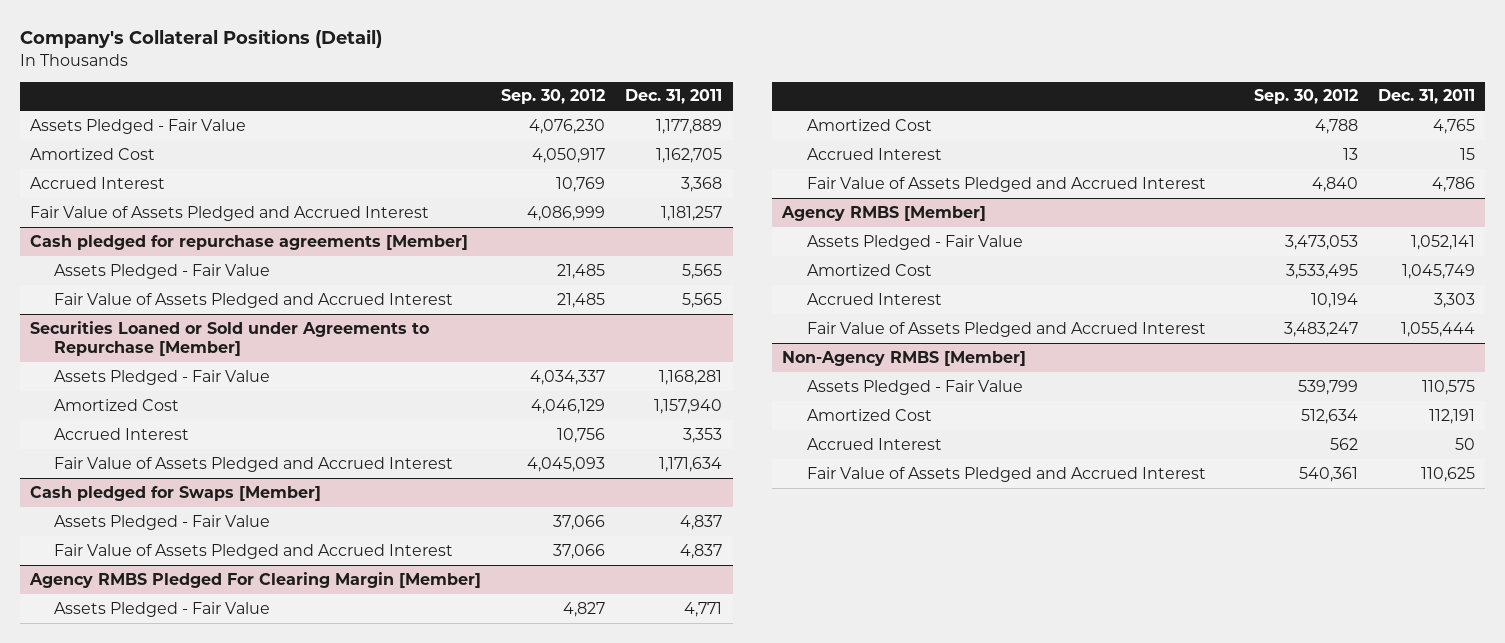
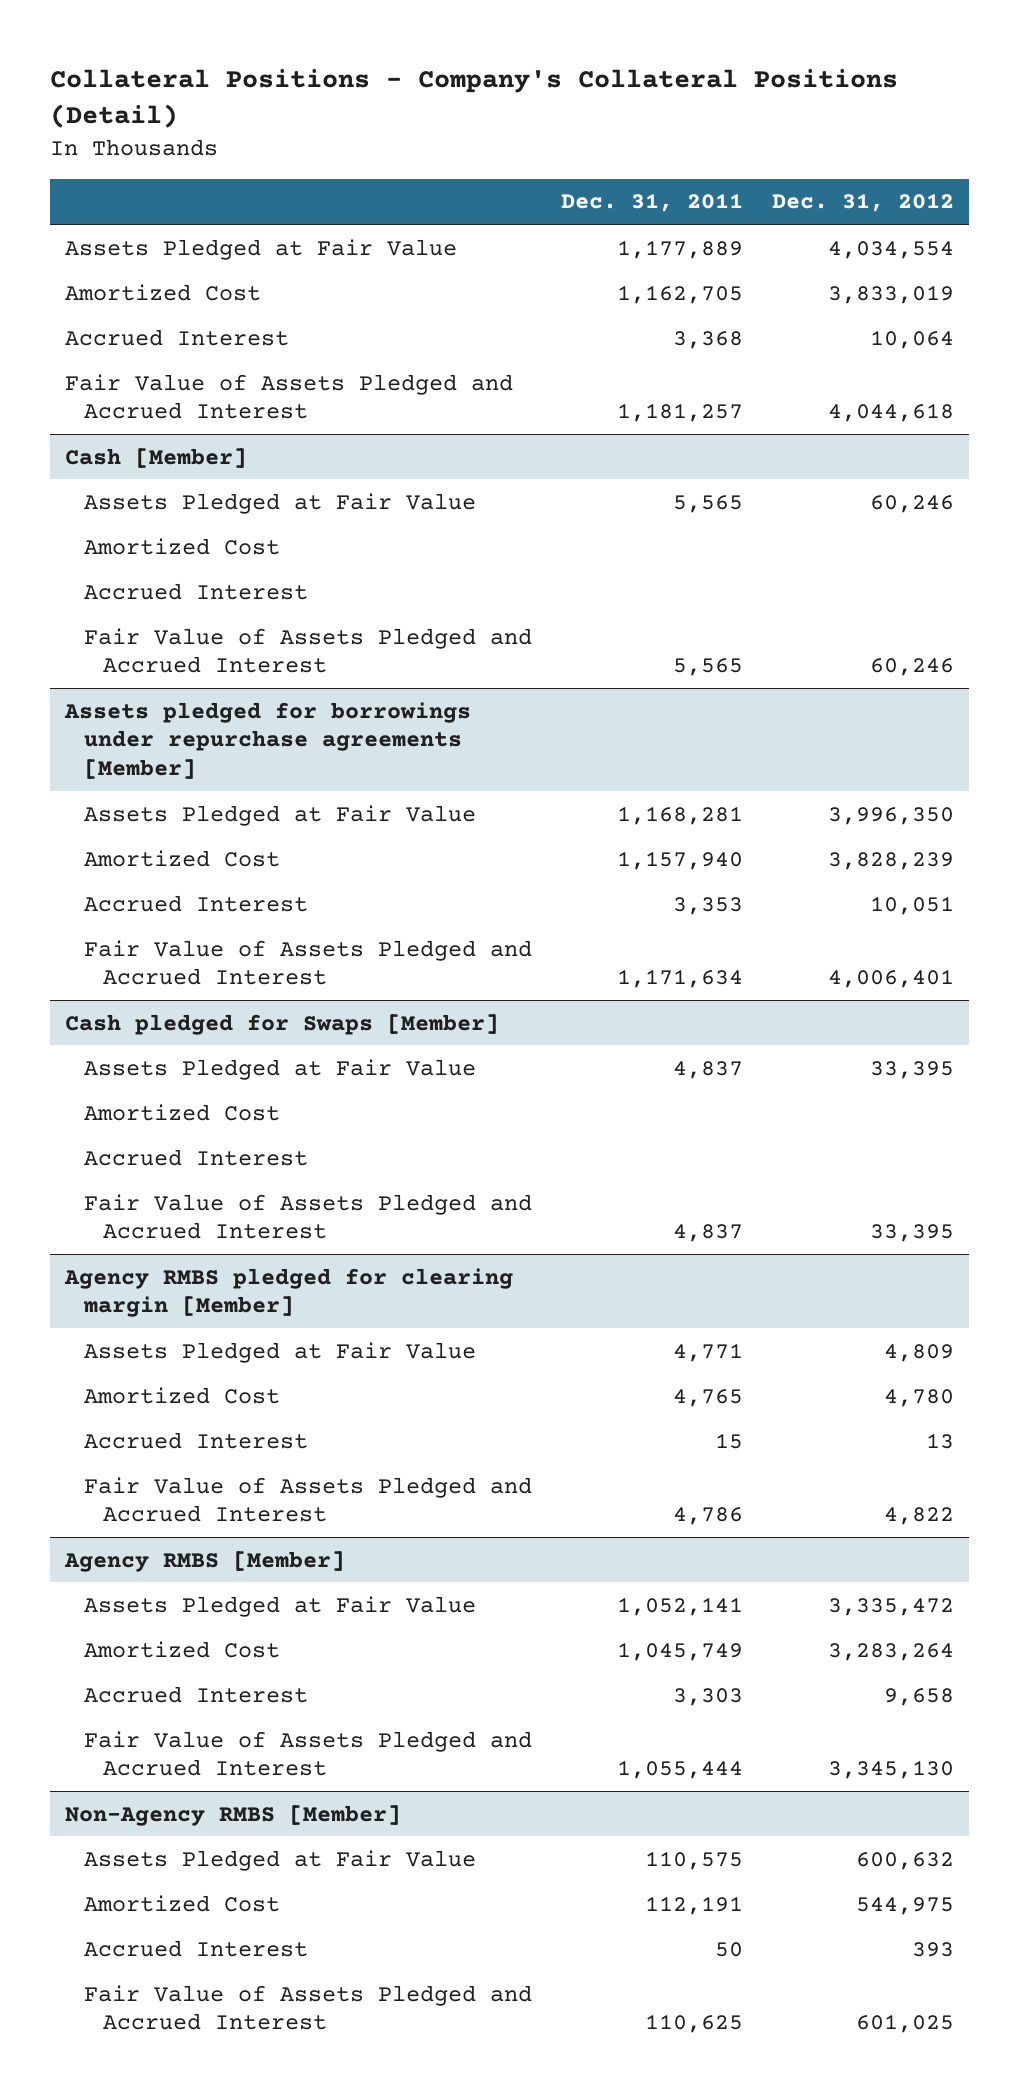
[19,29,382,49] Company's Collateral Positions (Detail) -> [50,68,899,129] Collateral Positions - Company's Collateral Positions (Detail)
[501,89,606,105] Sep. 30, 2012 -> none
none -> [772,193,955,213] Dec. 31, 2012
[29,118,246,134] Assets Pledged - Fair Value -> [64,238,457,260] Assets Pledged at Fair Value
[29,234,468,250] Cash pledged for repurchase agreements [Member] -> none
none -> [64,447,247,468] Cash [Member]
[54,263,271,279] Assets Pledged - Fair Value -> [83,492,476,514] Assets Pledged at Fair Value
none -> [83,537,280,555] Amortized Cost
none -> [83,582,308,600] Accrued Interest
[29,320,429,357] Securities Loaned or Sold under Agreements to Repurchase [Member] -> none
none -> [63,701,471,780] Assets pledged for borrowings under repurchase agreements [Member]
[54,369,271,385] Assets Pledged - Fair Value -> [83,804,476,826] Assets Pledged at Fair Value
[54,514,271,530] Assets Pledged - Fair Value -> [83,1058,476,1080] Assets Pledged at Fair Value
none -> [83,1103,280,1121] Amortized Cost
none -> [83,1148,308,1166] Accrued Interest
[28,571,481,588] Agency RMBS Pledged For Clearing Margin [Member] -> [63,1267,513,1318] Agency RMBS pledged for clearing margin [Member]
[54,601,271,617] Assets Pledged - Fair Value -> [83,1341,476,1363] Assets Pledged at Fair Value
[806,234,1023,250] Assets Pledged - Fair Value -> [83,1595,476,1617] Assets Pledged at Fair Value
[806,379,1023,395] Assets Pledged - Fair Value -> [83,1849,476,1871] Assets Pledged at Fair Value

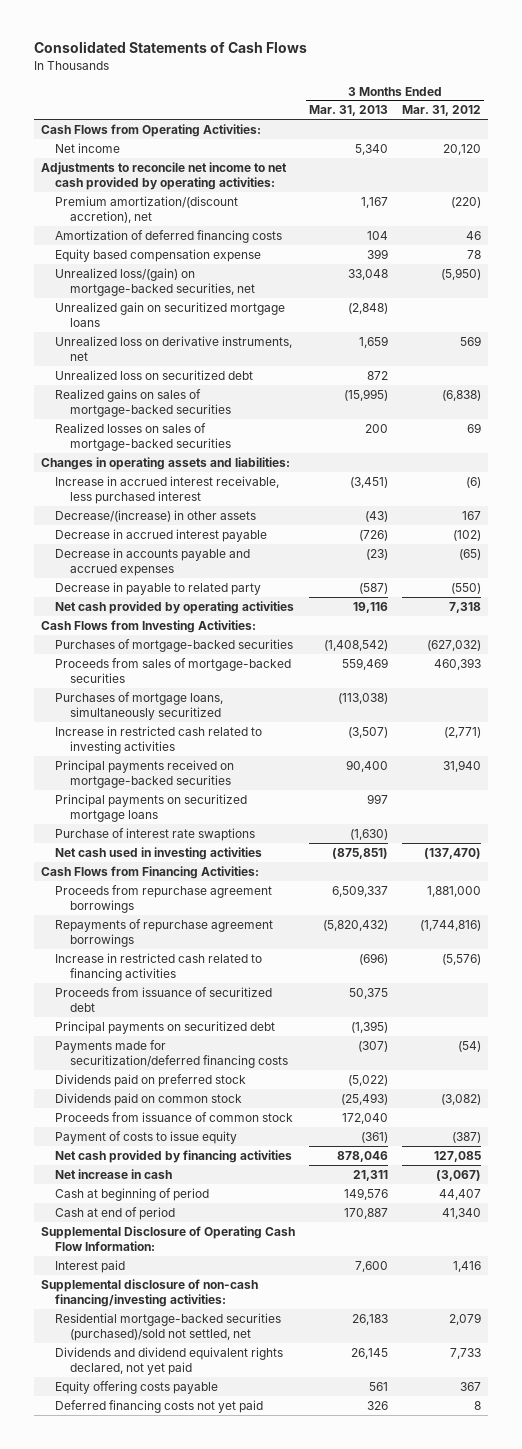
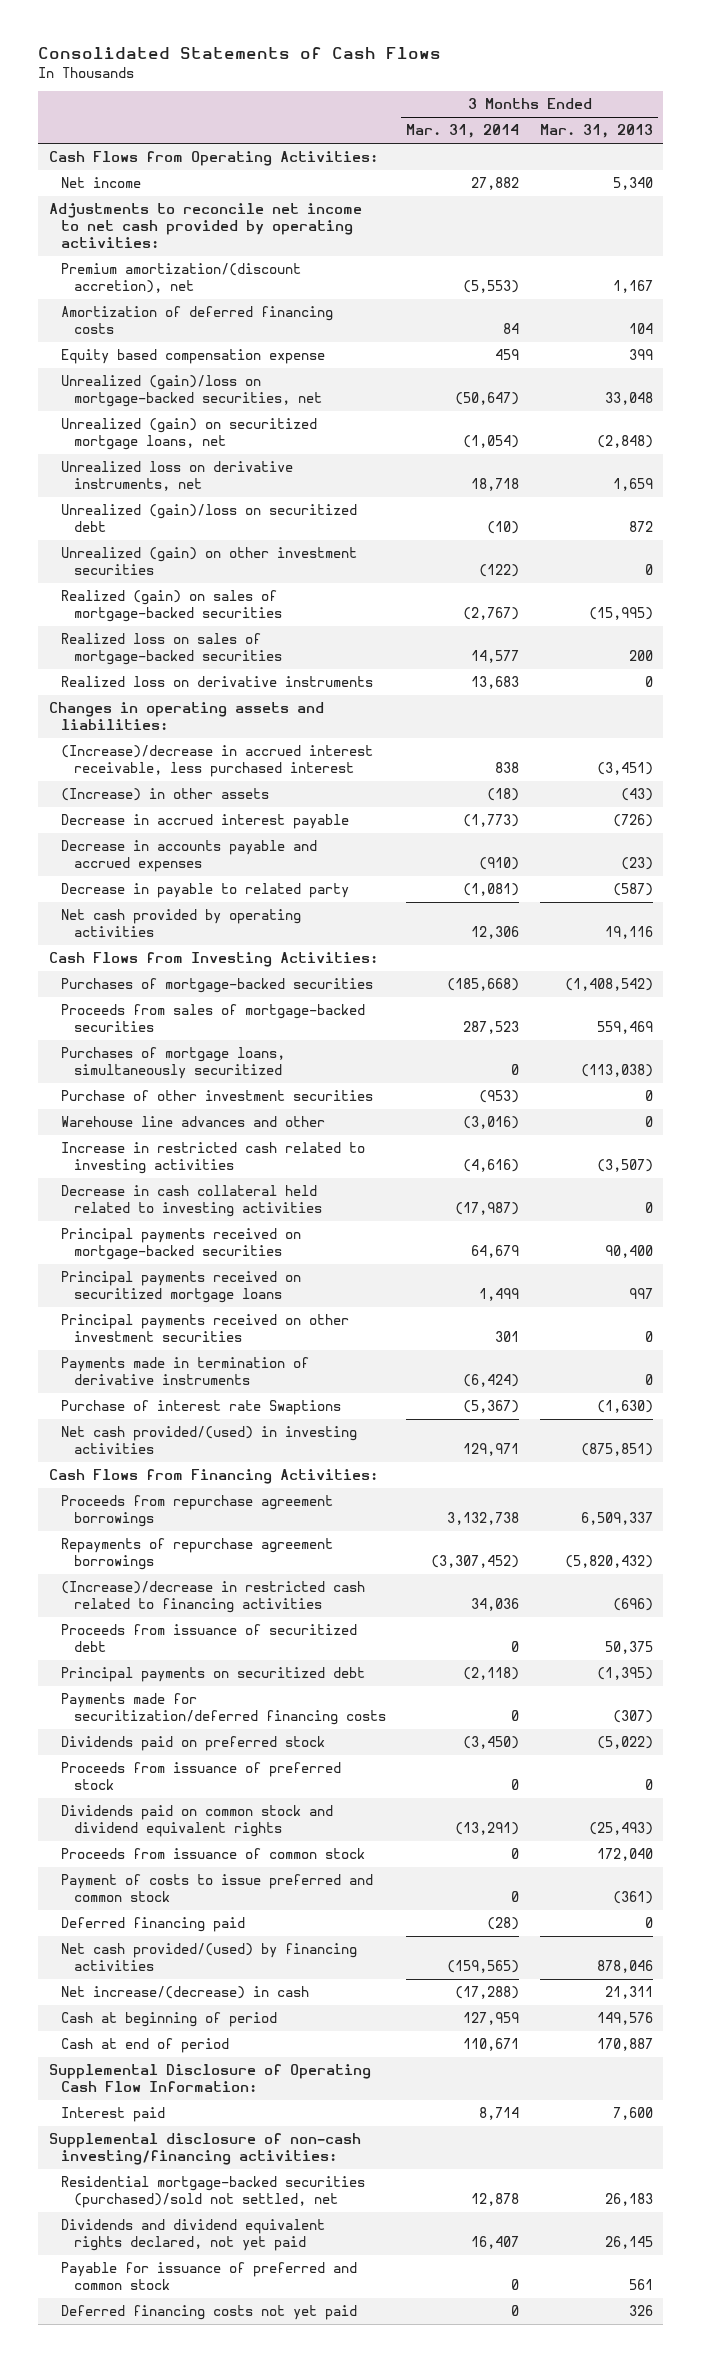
[401,105,481,117] Mar. 31, 2012 -> none
none -> [406,124,520,139] Mar. 31, 2014
[55,267,255,297] Unrealized loss/(gain) on mortgage-backed securities, net -> [61,375,322,408] Unrealized (gain)/loss on mortgage-backed securities, net
[55,301,286,328] Unrealized gain on securitized mortgage loans -> [61,418,318,451] Unrealized (gain) on securitized mortgage loans, net
[55,369,254,380] Unrealized loss on securitized debt -> [61,504,358,533] Unrealized (gain)/loss on securitized debt
none -> [61,547,358,576] Unrealized (gain) on other investment securities
[55,388,231,418] Realized gains on sales of mortgage-backed securities -> [61,590,282,623] Realized (gain) on sales of mortgage-backed securities
[55,422,231,452] Realized losses on sales of mortgage-backed securities -> [61,633,282,666] Realized loss on sales of mortgage-backed securities
none -> [61,676,374,688] Realized loss on derivative instruments
[55,475,280,505] Increase in accrued interest receivable, less purchased interest -> [61,745,374,778] (Increase)/decrease in accrued interest receivable, less purchased interest
[55,509,257,522] Decrease/(increase) in other assets -> [61,788,270,802] (Increase) in other assets
none -> [61,1090,374,1102] Purchase of other investment securities
none -> [61,1116,326,1128] Warehouse line advances and other
none -> [61,1185,322,1218] Decrease in cash collateral held related to investing activities
[55,793,248,823] Principal payments on securitized mortgage loans -> [61,1271,302,1304] Principal payments received on securitized mortgage loans
none -> [61,1314,350,1343] Principal payments received on other investment securities
none -> [61,1357,310,1386] Payments made in termination of derivative instruments
[55,827,256,841] Purchase of interest rate swaptions -> [61,1400,342,1416] Purchase of interest rate Swaptions
[55,846,263,860] Net cash used in investing activities -> [61,1426,358,1455] Net cash provided/(used) in investing activities
[55,952,263,982] Increase in restricted cash related to financing activities -> [61,1581,366,1614] (Increase)/decrease in restricted cash related to financing activities
none -> [61,1762,342,1791] Proceeds from issuance of preferred stock
[55,1092,243,1106] Dividends paid on common stock -> [61,1805,334,1838] Dividends paid on common stock and dividend equivalent rights
[55,1130,238,1144] Payment of costs to issue equity -> [61,1874,374,1903] Payment of costs to issue preferred and common stock
none -> [61,1917,246,1933] Deferred financing paid
[55,1149,293,1163] Net cash provided by financing activities -> [61,1943,358,1972] Net cash provided/(used) by financing activities
[55,1168,173,1179] Net increase in cash -> [61,1986,310,2000] Net increase/(decrease) in cash
[41,1278,259,1308] Supplemental disclosure of non-cash financing/investing activities: -> [48,2133,361,2166] Supplemental disclosure of non-cash investing/financing activities:
[55,1380,219,1394] Equity offering costs payable -> [61,2262,358,2291] Payable for issuance of preferred and common stock

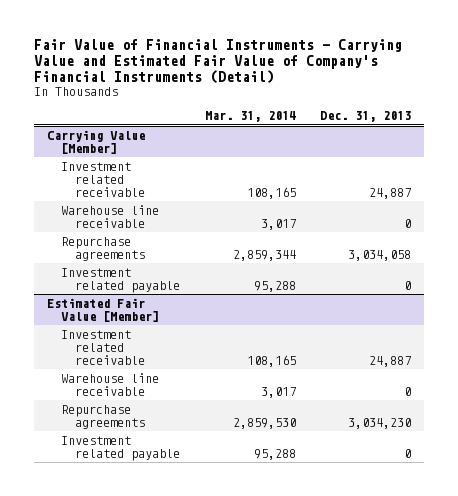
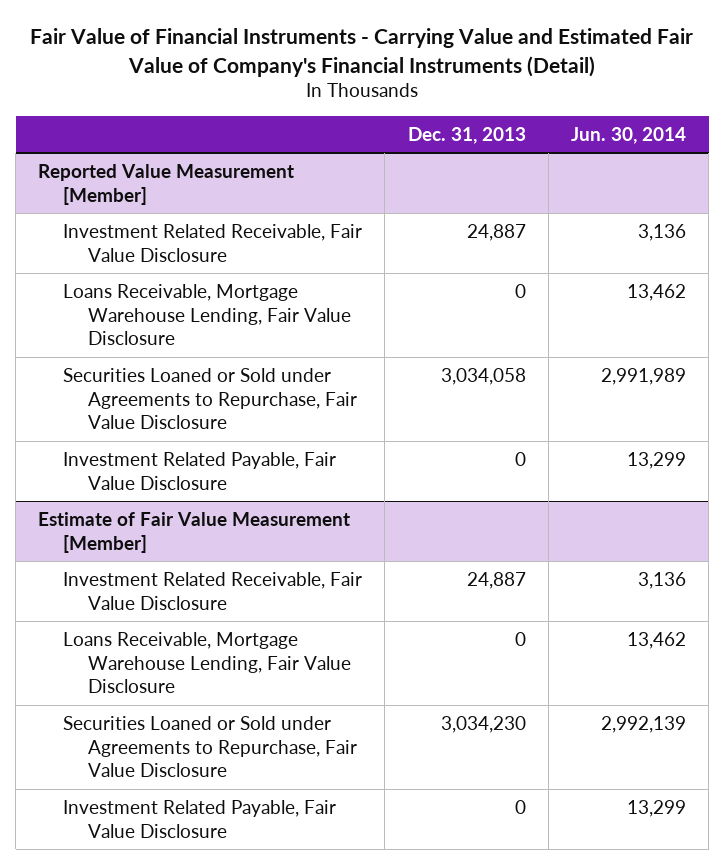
[204,111,296,123] Mar. 31, 2014 -> none
none -> [571,126,687,144] Jun. 30, 2014
[46,129,145,154] Carrying Value [Member] -> none
[46,297,160,322] Estimated Fair Value [Member] -> none
none -> [38,163,295,205] Reported Value Measurement [Member]
[61,161,146,197] Investment related receivable -> [63,223,363,262] Investment Related Receivable, Fair Value Disclosure
[61,204,160,228] Warehouse line receivable -> [63,283,352,346] Loans Receivable, Mortgage Warehouse Lending, Fair Value Disclosure
[61,236,146,261] Repurchase agreements -> [63,367,358,430] Securities Loaned or Sold under Agreements to Repurchase, Fair Value Disclosure
[61,267,181,293] Investment related payable -> [63,451,337,490] Investment Related Payable, Fair Value Disclosure
none -> [38,511,351,553] Estimate of Fair Value Measurement [Member]
[61,329,146,365] Investment related receivable -> [63,571,363,610] Investment Related Receivable, Fair Value Disclosure
[61,372,160,396] Warehouse line receivable -> [63,631,352,694] Loans Receivable, Mortgage Warehouse Lending, Fair Value Disclosure
[61,404,146,429] Repurchase agreements -> [63,715,358,778] Securities Loaned or Sold under Agreements to Repurchase, Fair Value Disclosure
[61,435,181,461] Investment related payable -> [63,799,337,838] Investment Related Payable, Fair Value Disclosure

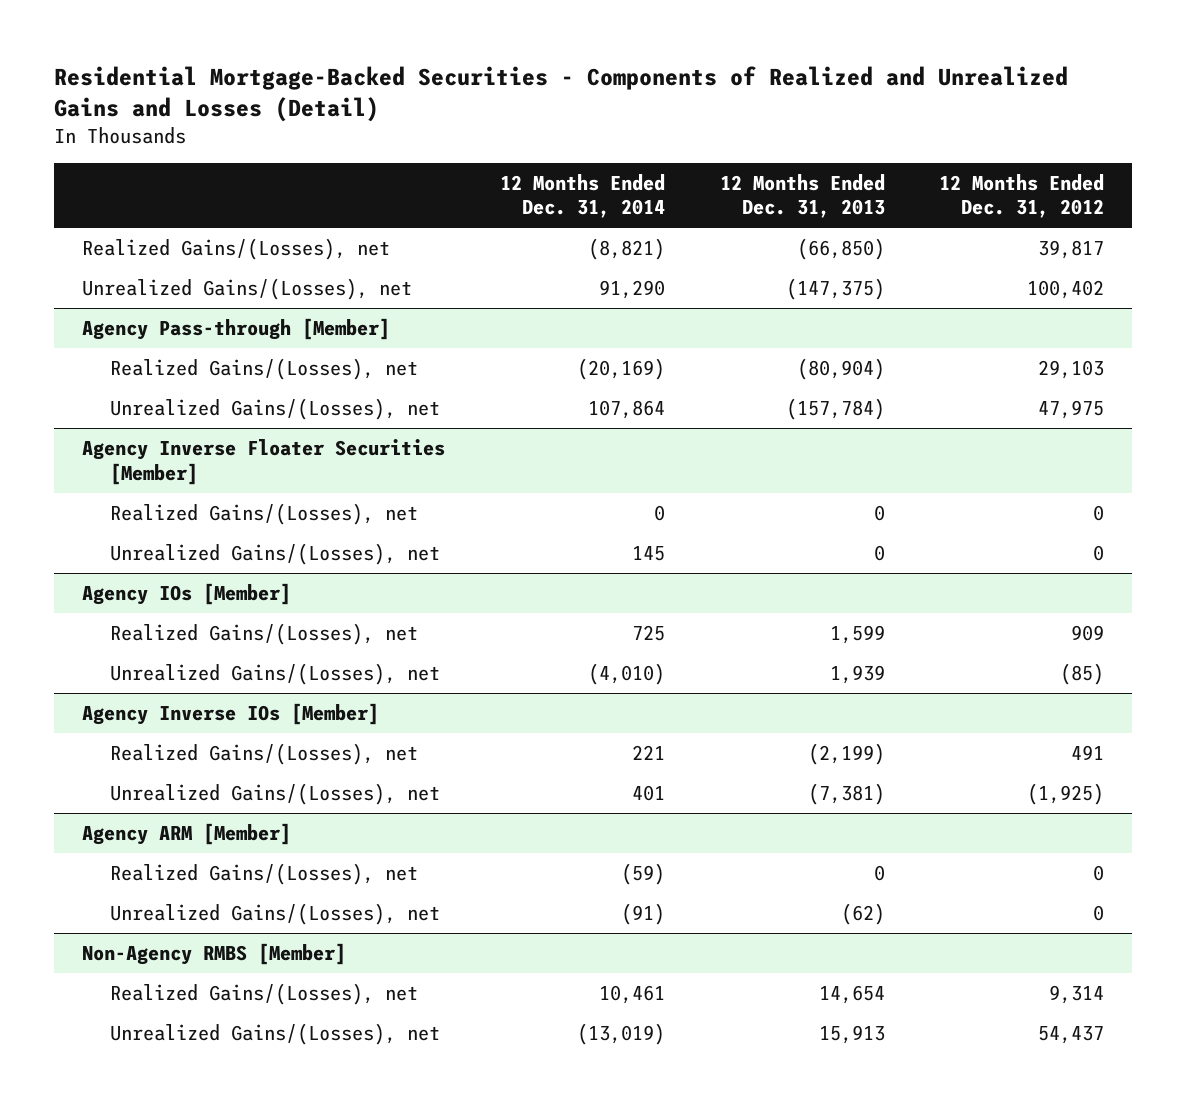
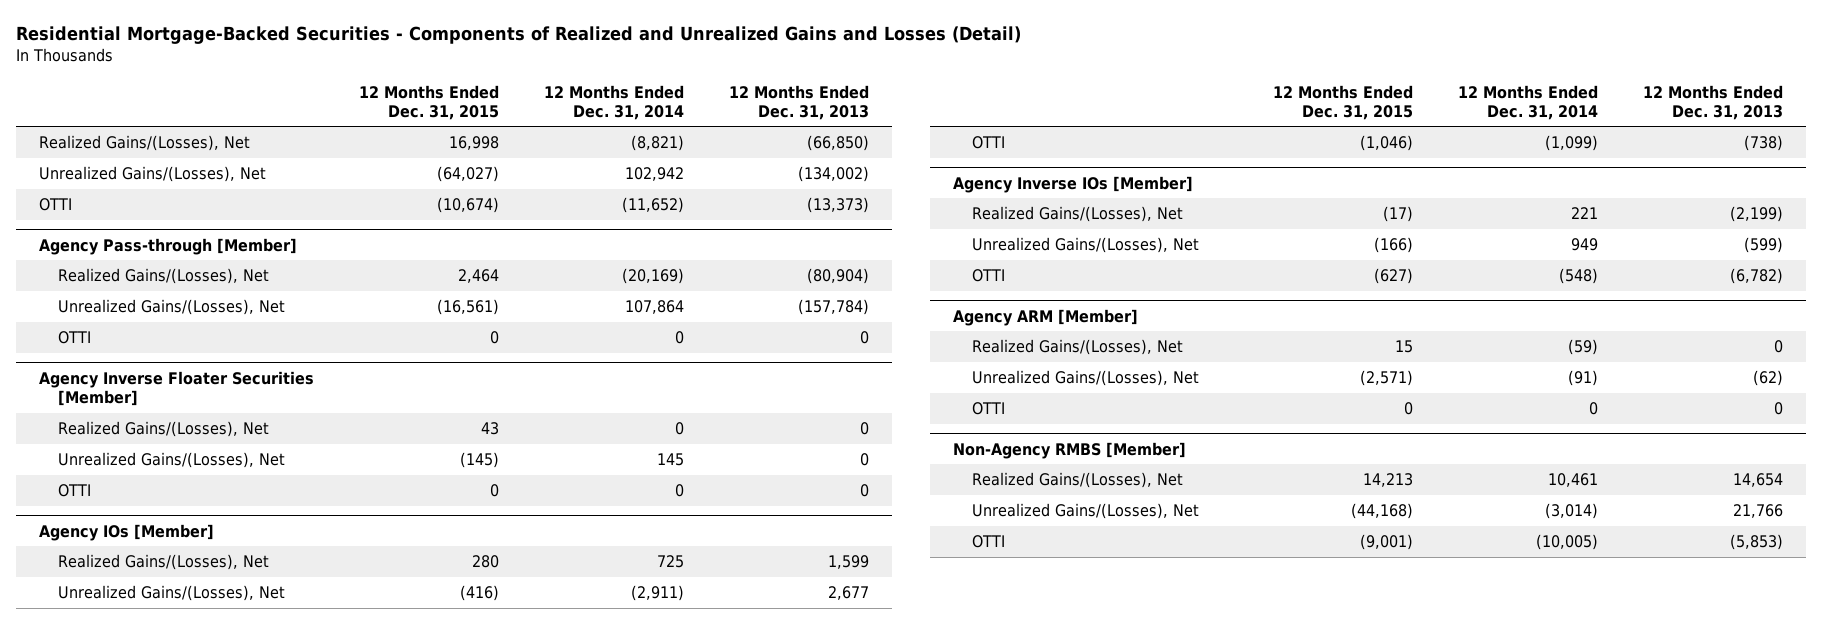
[939,173,1105,219] 12 Months Ended Dec. 31, 2012 -> none
none -> [359,84,500,120] 12 Months Ended Dec. 31, 2015
[81,237,390,260] Realized Gains/(Losses), net -> [39,134,251,151] Realized Gains/(Losses), Net
[81,277,412,300] Unrealized Gains/(Losses), net -> [39,165,267,182] Unrealized Gains/(Losses), Net
[598,279,665,299] 91,290 -> [625,166,685,181] 102,942
[785,277,885,300] (147,375) -> [798,165,870,182] (134,002)
none -> [39,197,73,211] OTTI
[109,357,418,380] Realized Gains/(Losses), net -> [58,267,270,284] Realized Gains/(Losses), Net
[109,397,440,420] Unrealized Gains/(Losses), net -> [58,298,286,315] Unrealized Gains/(Losses), Net
none -> [58,330,92,344] OTTI
[109,502,418,525] Realized Gains/(Losses), net -> [58,420,270,437] Realized Gains/(Losses), Net
[109,542,440,565] Unrealized Gains/(Losses), net -> [58,451,286,468] Unrealized Gains/(Losses), Net
none -> [58,483,92,497] OTTI
[109,622,418,645] Realized Gains/(Losses), net -> [58,553,270,570] Realized Gains/(Losses), Net
[109,662,440,685] Unrealized Gains/(Losses), net -> [58,584,286,601] Unrealized Gains/(Losses), Net
[587,662,665,685] (4,010) -> [631,584,685,601] (2,911)
[829,664,885,684] 1,939 -> [828,585,870,600] 2,677
none -> [972,135,1006,149] OTTI
[109,742,418,765] Realized Gains/(Losses), net -> [972,205,1184,222] Realized Gains/(Losses), Net
[109,782,440,805] Unrealized Gains/(Losses), net -> [972,236,1200,253] Unrealized Gains/(Losses), Net
[631,784,665,801] 401 -> [1571,237,1599,251] 949
[807,782,885,805] (7,381) -> [1744,236,1784,253] (599)
none -> [972,268,1006,282] OTTI
[109,862,418,885] Realized Gains/(Losses), net -> [972,338,1184,355] Realized Gains/(Losses), Net
[109,902,440,925] Unrealized Gains/(Losses), net -> [972,369,1200,386] Unrealized Gains/(Losses), Net
none -> [972,401,1006,415] OTTI
[109,982,418,1005] Realized Gains/(Losses), net -> [972,471,1184,488] Realized Gains/(Losses), Net
[109,1022,440,1045] Unrealized Gains/(Losses), net -> [972,502,1200,519] Unrealized Gains/(Losses), Net
[576,1022,665,1045] (13,019) -> [1545,502,1599,519] (3,014)
[818,1024,885,1044] 15,913 -> [1733,503,1784,518] 21,766
none -> [972,534,1006,548] OTTI

